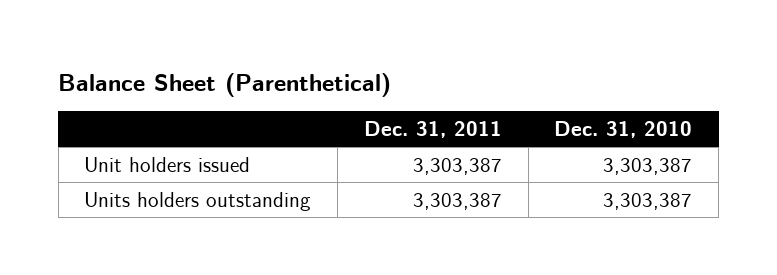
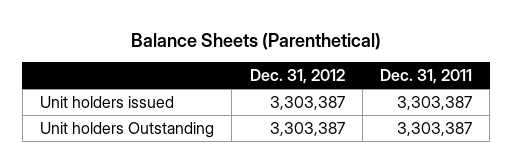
[58,72,392,97] Balance Sheet (Parenthetical) -> [131,32,382,50] Balance Sheets (Parenthetical)
[554,121,693,139] Dec. 31, 2010 -> none
none -> [249,69,345,85] Dec. 31, 2012
[84,191,312,211] Units holders outstanding -> [39,121,214,138] Unit holders Outstanding

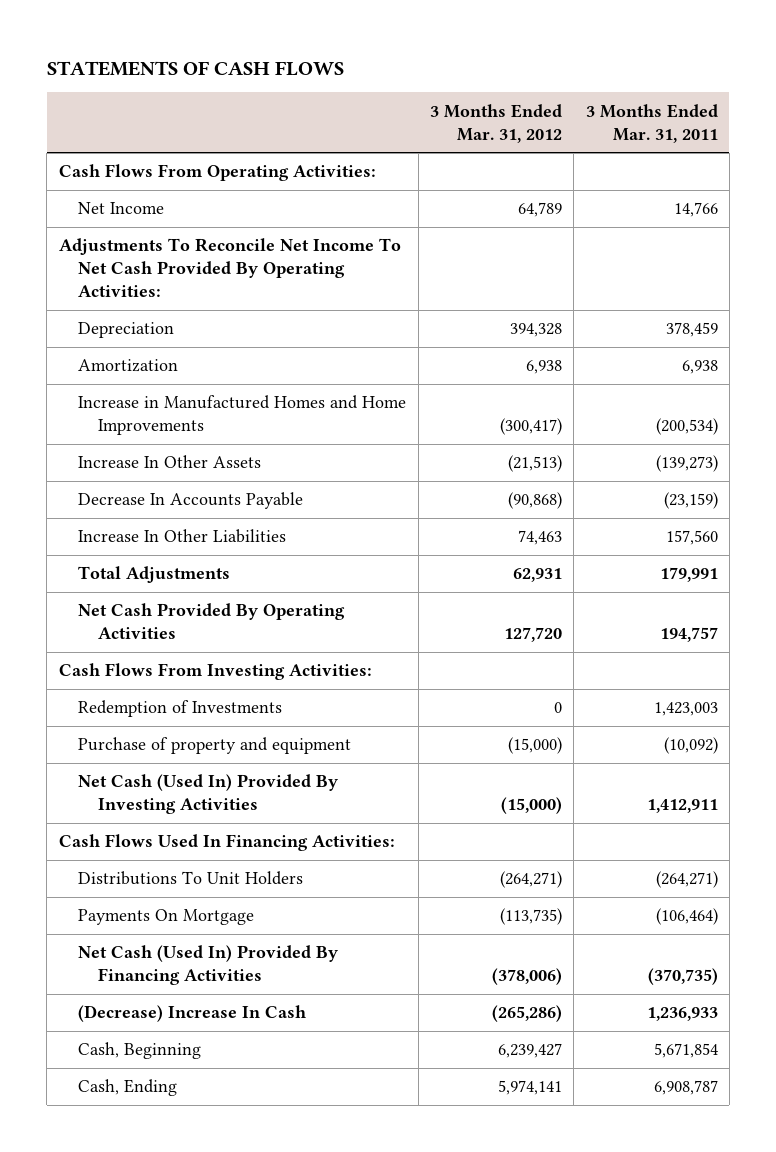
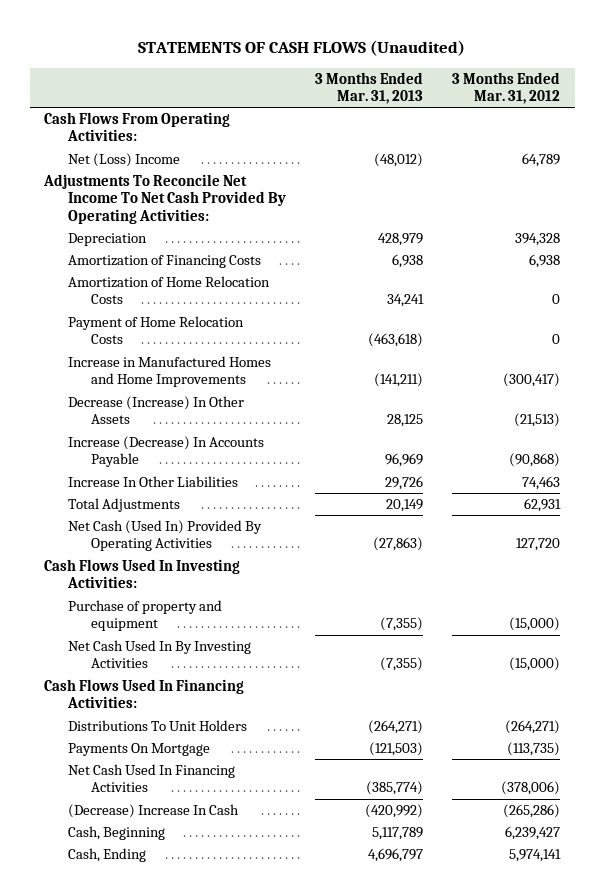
[46,60,344,76] STATEMENTS OF CASH FLOWS -> [138,39,466,56] STATEMENTS OF CASH FLOWS (Unaudited)
[585,103,718,143] 3 Months Ended Mar. 31, 2011 -> none
none -> [314,71,423,105] 3 Months Ended Mar. 31, 2013
[78,202,165,215] Net Income -> [67,153,180,168] Net (Loss) Income
[78,359,179,373] Amortization -> [67,255,261,269] Amortization of Financing Costs
none -> [67,276,270,305] Amortization of Home Relocation Costs
none -> [67,316,244,345] Payment of Home Relocation Costs
[78,455,262,469] Increase In Other Assets -> [67,396,244,425] Decrease (Increase) In Other Assets
[78,492,304,510] Decrease In Accounts Payable -> [67,436,264,468] Increase (Decrease) In Accounts Payable
[78,700,283,718] Redemption of Investments -> none
[78,603,346,640] Net Cash Provided By Operating Activities -> [67,520,262,552] Net Cash (Used In) Provided By Operating Activities
[58,663,372,681] Cash Flows From Investing Activities: -> [44,559,241,589] Cash Flows Used In Investing Activities:
[78,774,339,815] Net Cash (Used In) Provided By Investing Activities -> [67,640,251,669] Net Cash Used In By Investing Activities
[78,945,339,986] Net Cash (Used In) Provided By Financing Activities -> [67,764,235,793] Net Cash Used In Financing Activities

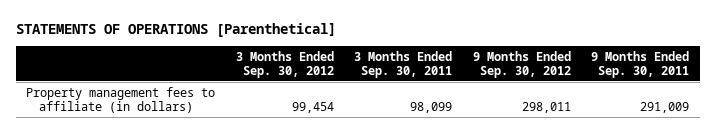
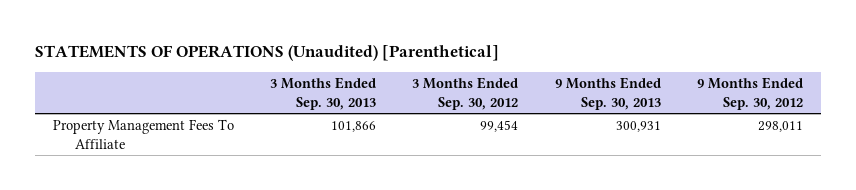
[15,23,336,38] STATEMENTS OF OPERATIONS [Parenthetical] -> [34,45,499,62] STATEMENTS OF OPERATIONS (Unaudited) [Parenthetical]
[354,50,453,79] 3 Months Ended Sep. 30, 2011 -> none
[591,50,690,79] 9 Months Ended Sep. 30, 2011 -> none
none -> [270,76,377,110] 3 Months Ended Sep. 30, 2013
none -> [554,76,661,110] 9 Months Ended Sep. 30, 2013
[25,86,215,113] Property management fees to affiliate (in dollars) -> [52,118,234,149] Property Management Fees To Affiliate

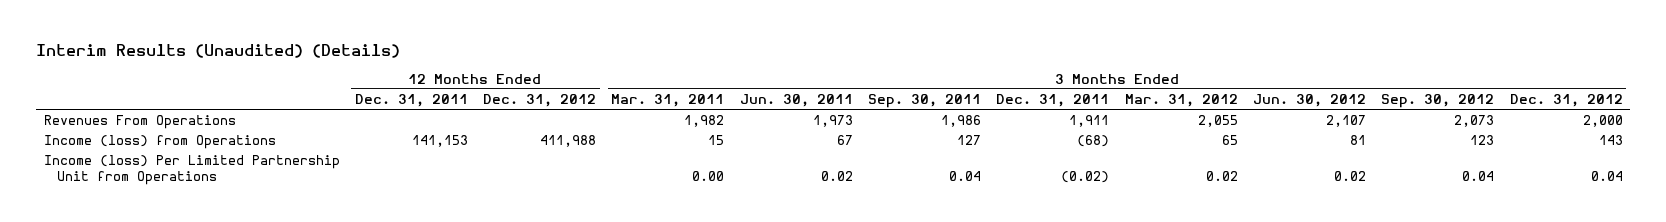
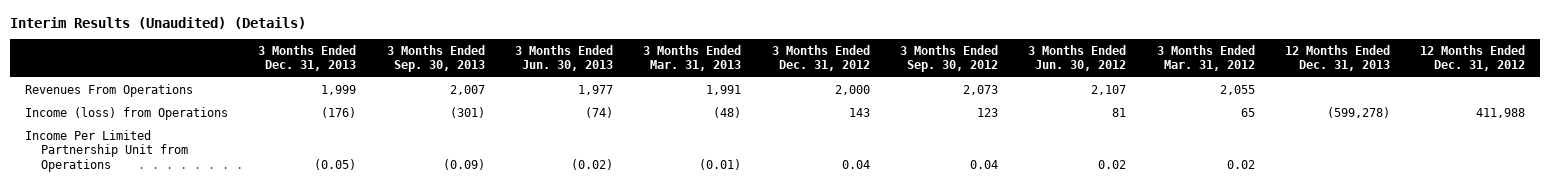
[354,93,468,107] Dec. 31, 2011 -> none
[611,93,725,107] Mar. 31, 2011 -> none
[739,93,853,107] Jun. 30, 2011 -> none
[868,93,982,108] Sep. 30, 2011 -> none
[996,93,1110,107] Dec. 31, 2011 -> none
none -> [258,45,357,72] 3 Months Ended Dec. 31, 2013
none -> [386,45,485,73] 3 Months Ended Sep. 30, 2013
none -> [514,45,613,72] 3 Months Ended Jun. 30, 2013
none -> [643,45,742,72] 3 Months Ended Mar. 31, 2013
none -> [1284,45,1390,72] 12 Months Ended Dec. 31, 2013
[43,155,340,186] Income (loss) Per Limited Partnership Unit from Operations -> [24,129,189,172] Income Per Limited Partnership Unit from Operations

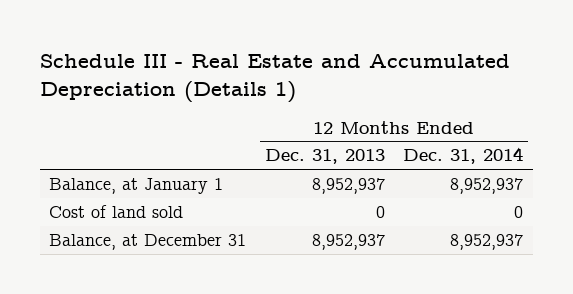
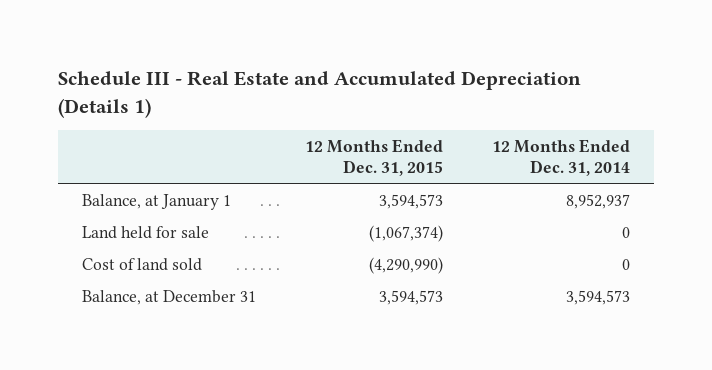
[264,149,385,165] Dec. 31, 2013 -> none
none -> [304,139,443,176] 12 Months Ended Dec. 31, 2015
none -> [82,225,210,239] Land held for sale
[450,234,524,251] 8,952,937 -> [565,289,630,305] 3,594,573

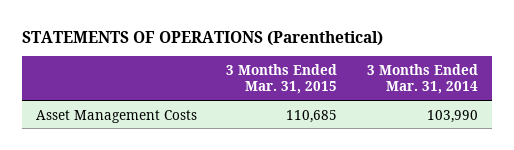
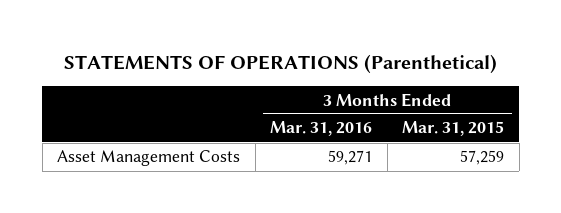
[366,63,478,95] 3 Months Ended Mar. 31, 2014 -> none
none -> [270,121,373,137] Mar. 31, 2016
[286,109,338,123] 110,685 -> [460,150,505,166] 57,259

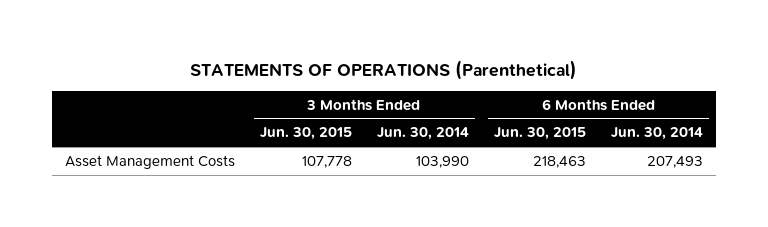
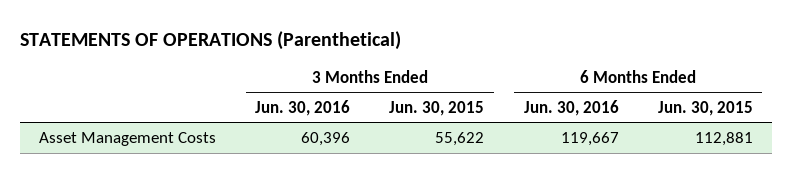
[376,127,469,141] Jun. 30, 2014 -> none
[611,127,704,141] Jun. 30, 2014 -> none
none -> [255,99,351,116] Jun. 30, 2016
none -> [523,99,619,116] Jun. 30, 2016
[301,155,352,168] 107,778 -> [435,132,485,147] 55,622
[532,155,586,168] 218,463 -> [694,132,753,147] 112,881

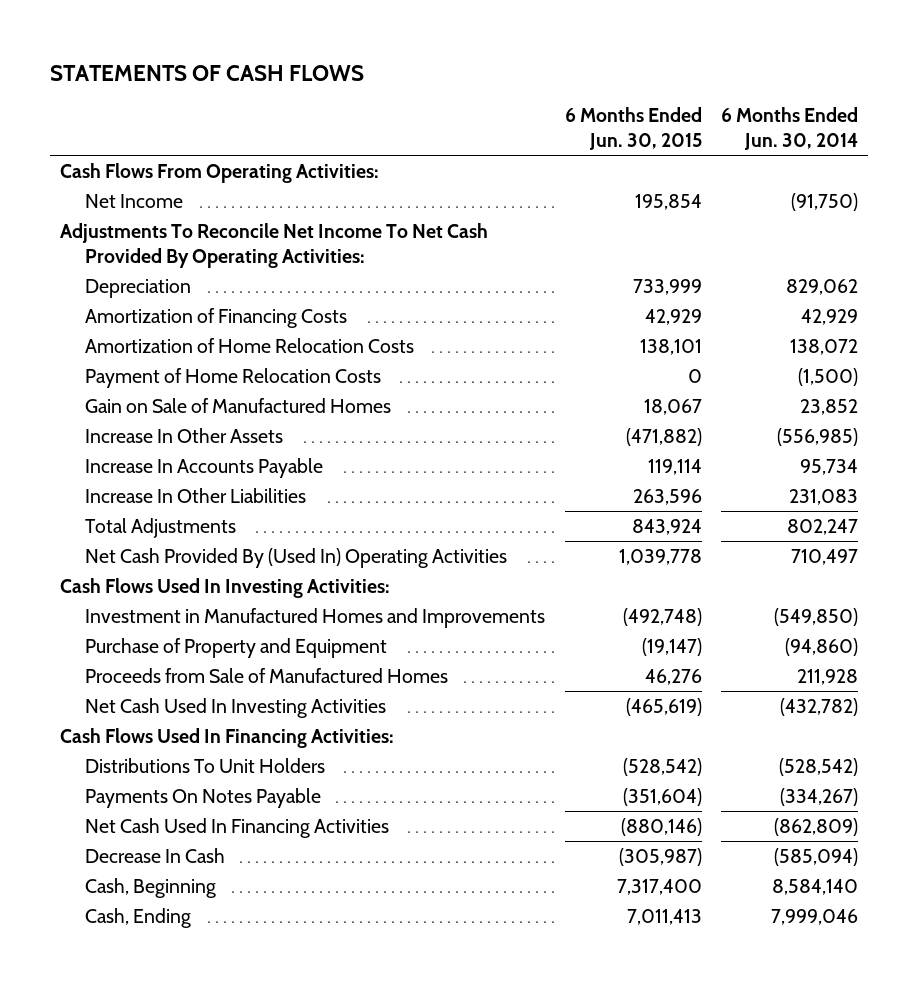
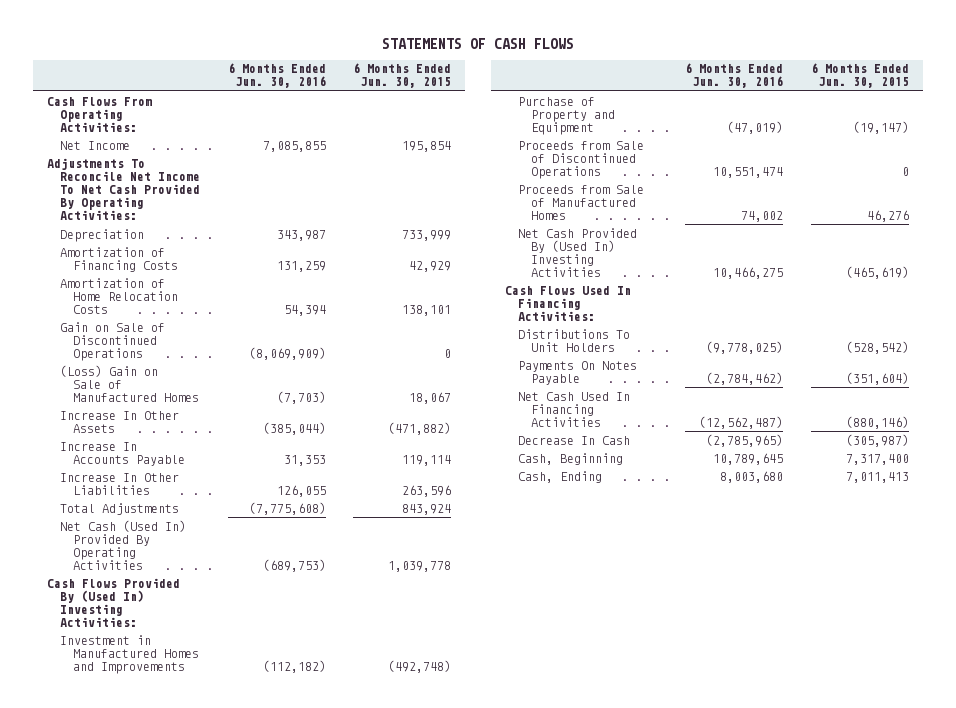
[721,107,859,151] 6 Months Ended Jun. 30, 2014 -> none
none -> [227,63,326,89] 6 Months Ended Jun. 30, 2016
[84,368,381,389] Payment of Home Relocation Costs -> none
none -> [60,321,166,361] Gain on Sale of Discontinued Operations
[84,398,391,414] Gain on Sale of Manufactured Homes -> [60,364,200,402] (Loss) Gain on Sale of Manufactured Homes
[84,548,507,569] Net Cash Provided By (Used In) Operating Activities -> [60,519,187,570] Net Cash (Used In) Provided By Operating Activities
[59,578,390,599] Cash Flows Used In Investing Activities: -> [47,577,181,627] Cash Flows Provided By (Used In) Investing Activities:
none -> [517,140,644,179] Proceeds from Sale of Discontinued Operations
[84,698,386,719] Net Cash Used In Investing Activities -> [517,227,637,277] Net Cash Provided By (Used In) Investing Activities

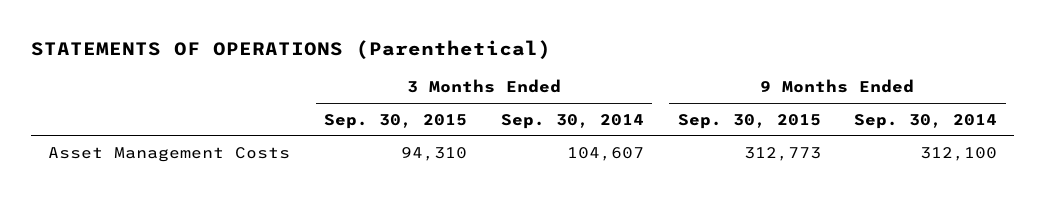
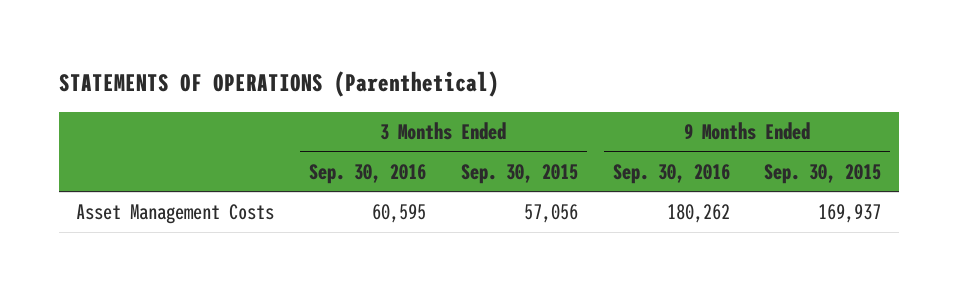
[500,113,644,129] Sep. 30, 2014 -> none
[854,113,998,129] Sep. 30, 2014 -> none
none -> [309,163,427,184] Sep. 30, 2016
none -> [612,163,730,184] Sep. 30, 2016
[400,146,467,161] 94,310 -> [523,204,578,224] 57,056
[743,146,821,161] 312,773 -> [818,204,882,224] 169,937

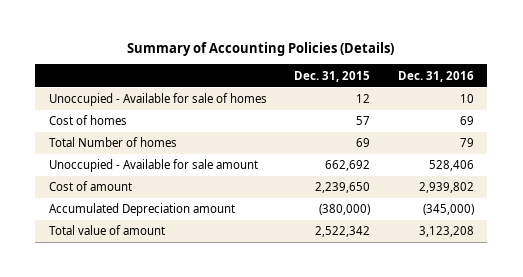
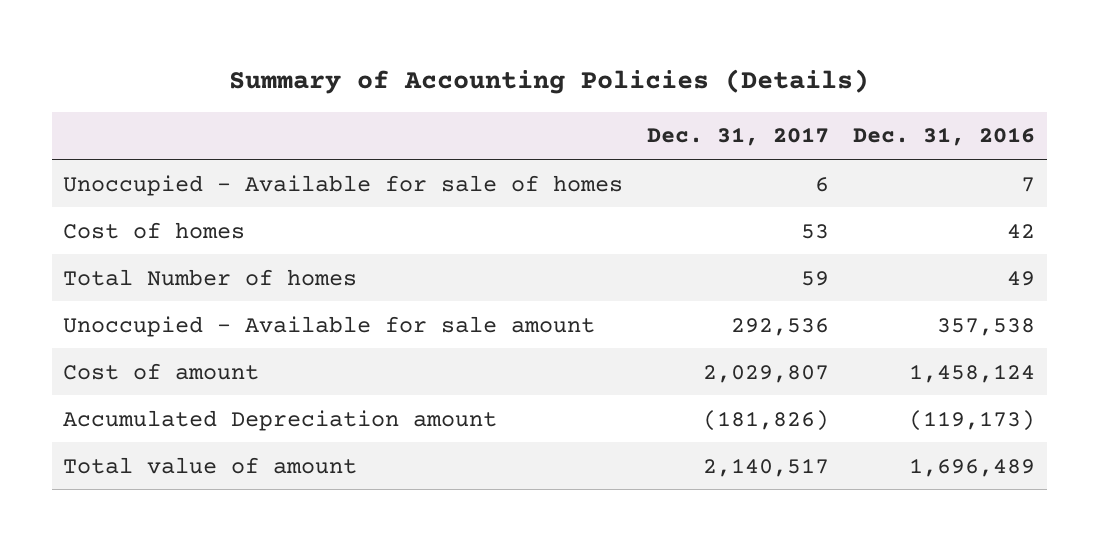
[294,70,371,82] Dec. 31, 2015 -> none
none -> [647,127,830,147] Dec. 31, 2017
[459,94,474,104] 10 -> [1020,176,1035,192] 7
[459,116,474,126] 69 -> [1006,223,1035,238] 42
[459,138,474,148] 79 -> [1006,270,1035,286] 49
[428,160,474,172] 528,406 -> [936,317,1035,336] 357,538
[418,182,474,194] 2,939,802 -> [908,363,1035,383] 1,458,124
[422,204,474,216] (345,000) -> [908,409,1035,431] (119,173)
[418,226,474,238] 3,123,208 -> [908,457,1035,477] 1,696,489

